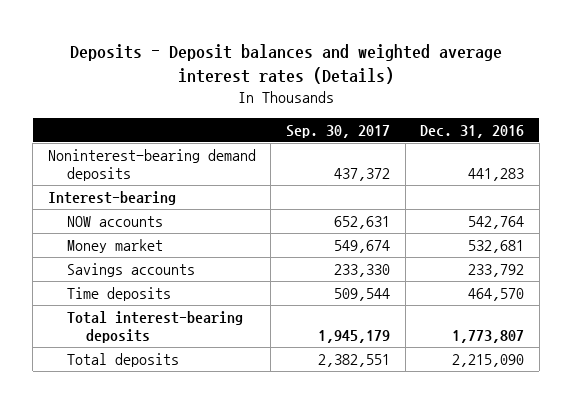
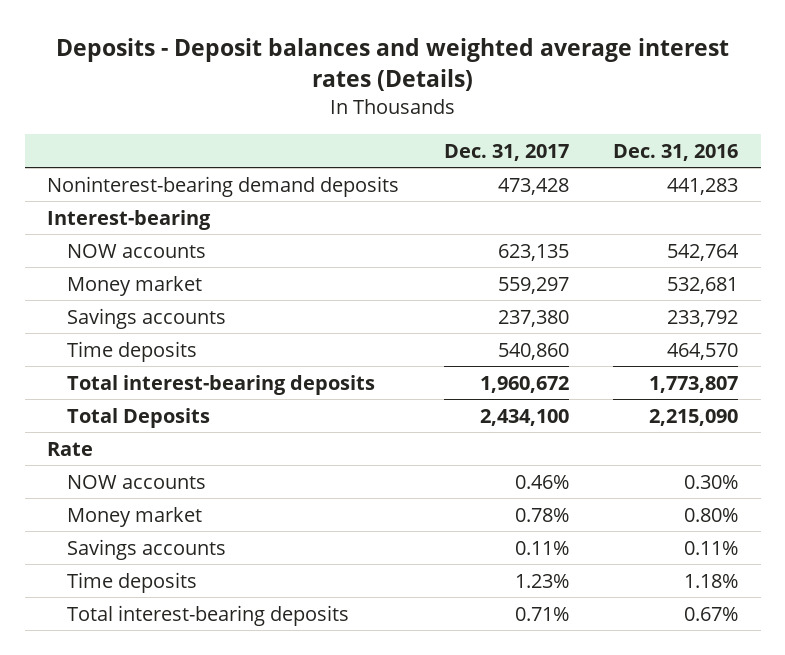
[285,124,390,138] Sep. 30, 2017 -> none
none -> [443,143,569,161] Dec. 31, 2017
[66,353,179,368] Total deposits -> [67,407,211,428] Total Deposits
none -> [46,441,93,456] Rate
none -> [67,474,207,489] NOW accounts
none -> [67,506,203,527] Money market
none -> [67,538,227,560] Savings accounts
none -> [67,571,198,593] Time deposits
none -> [67,604,350,626] Total interest-bearing deposits

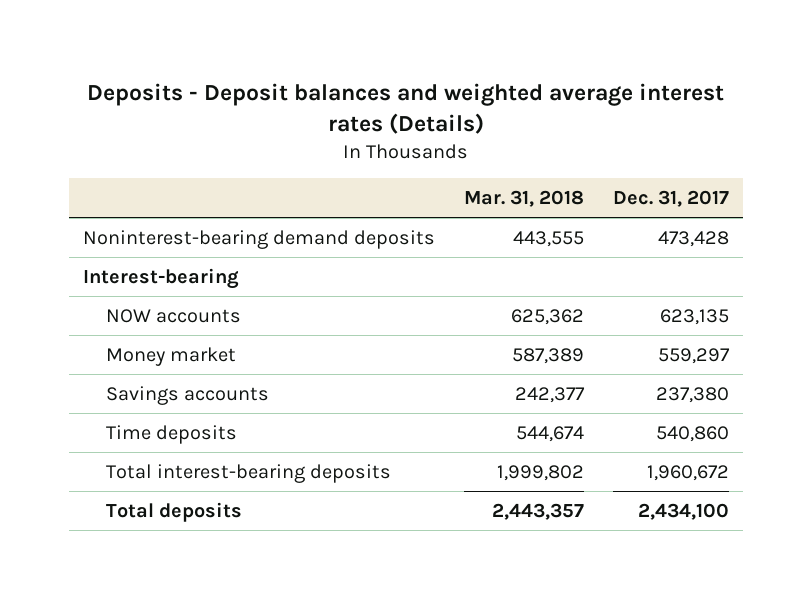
[613,143,739,161] Dec. 31, 2016 -> none
none -> [464,189,585,207] Mar. 31, 2018
[46,441,93,456] Rate -> none
[67,474,207,489] NOW accounts -> none
[67,506,203,527] Money market -> none
[67,538,227,560] Savings accounts -> none
[67,571,198,593] Time deposits -> none
[67,604,350,626] Total interest-bearing deposits -> none
[67,407,211,428] Total Deposits -> [106,501,243,522] Total deposits

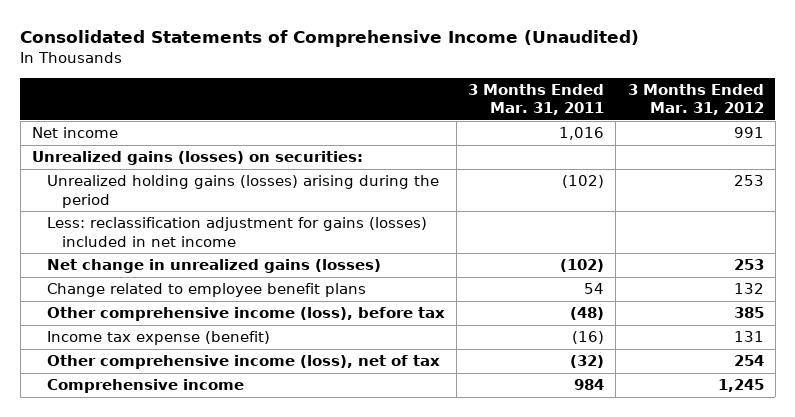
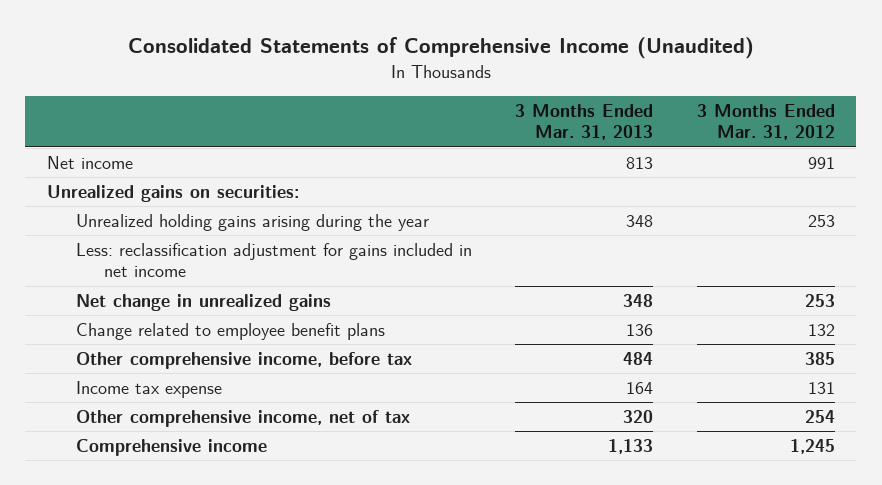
[468,84,605,116] 3 Months Ended Mar. 31, 2011 -> none
none -> [515,103,654,141] 3 Months Ended Mar. 31, 2013
[31,151,363,166] Unrealized gains (losses) on securities: -> [46,185,299,203] Unrealized gains on securities:
[47,175,440,208] Unrealized holding gains (losses) arising during the period -> [75,214,429,232] Unrealized holding gains arising during the year
[47,217,428,247] Less: reclassification adjustment for gains (losses) included in net income -> [75,243,472,278] Less: reclassification adjustment for gains included in net income
[47,259,382,274] Net change in unrealized gains (losses) -> [75,294,331,312] Net change in unrealized gains
[47,307,446,322] Other comprehensive income (loss), before tax -> [75,352,412,370] Other comprehensive income, before tax
[47,331,271,346] Income tax expense (benefit) -> [75,381,222,399] Income tax expense
[47,355,441,370] Other comprehensive income (loss), net of tax -> [75,410,410,428] Other comprehensive income, net of tax

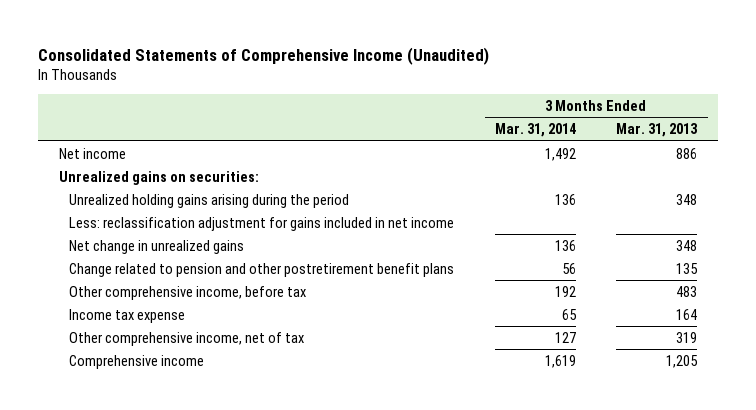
[696,103,835,141] 3 Months Ended Mar. 31, 2012 -> none
none -> [494,123,576,138] Mar. 31, 2014
[626,157,654,170] 813 -> [676,147,698,159] 886
[75,214,429,232] Unrealized holding gains arising during the year -> [69,193,350,208] Unrealized holding gains arising during the period
[75,323,385,341] Change related to employee benefit plans -> [69,262,455,277] Change related to pension and other postretirement benefit plans
[626,324,654,337] 136 -> [676,262,699,274] 135
[623,352,654,366] 484 -> [676,285,698,297] 483
[623,410,654,424] 320 -> [676,331,698,343] 319
[608,439,654,455] 1,133 -> [666,354,699,368] 1,205

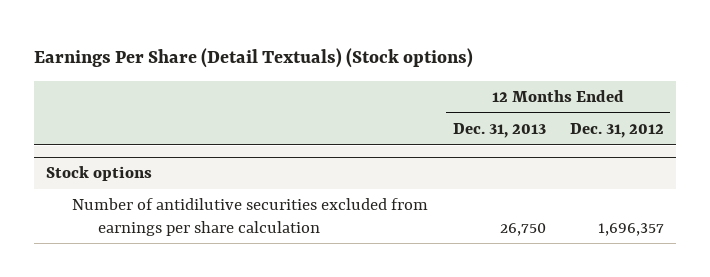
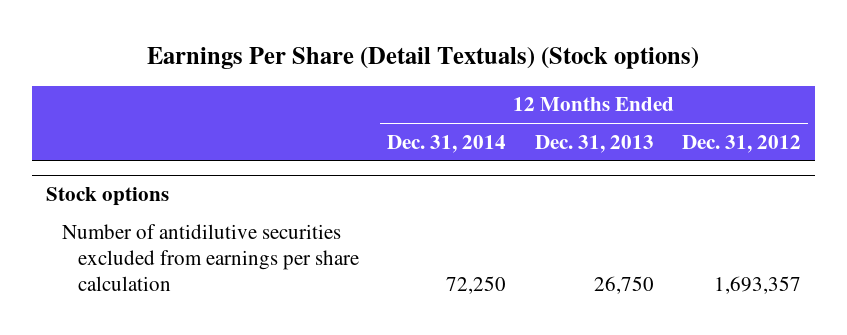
none -> [387,134,507,153] Dec. 31, 2014
[598,222,665,236] 1,696,357 -> [714,276,802,295] 1,693,357

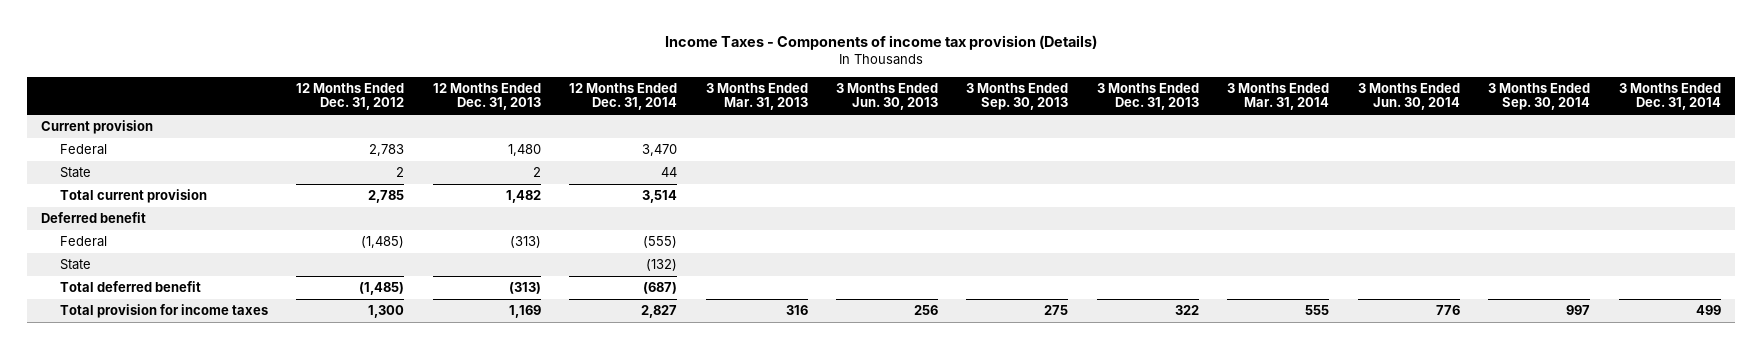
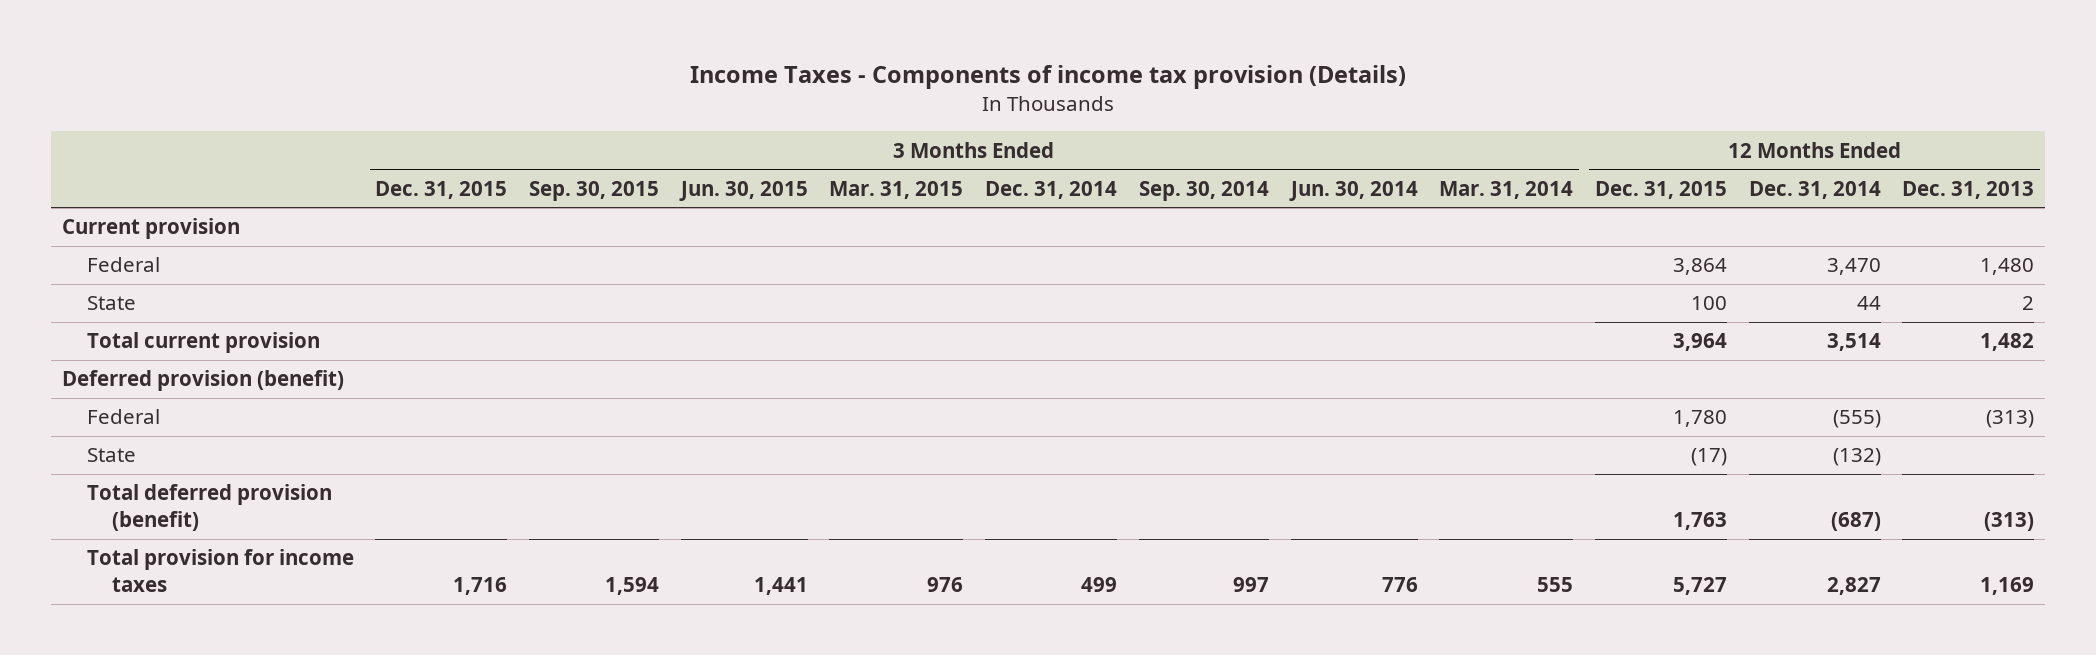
[296,82,405,111] 12 Months Ended Dec. 31, 2012 -> none
[705,82,808,111] 3 Months Ended Mar. 31, 2013 -> none
[835,82,938,111] 3 Months Ended Jun. 30, 2013 -> none
[966,82,1069,111] 3 Months Ended Sep. 30, 2013 -> none
[1096,82,1199,111] 3 Months Ended Dec. 31, 2013 -> none
none -> [375,180,508,199] Dec. 31, 2015
none -> [529,180,660,201] Sep. 30, 2015
none -> [678,180,808,201] Jun. 30, 2015
none -> [829,180,964,199] Mar. 31, 2015
none -> [1594,180,1727,199] Dec. 31, 2015
[41,211,147,223] Deferred benefit -> [61,370,344,392] Deferred provision (benefit)
[59,280,201,292] Total deferred benefit -> [86,484,332,532] Total deferred provision (benefit)

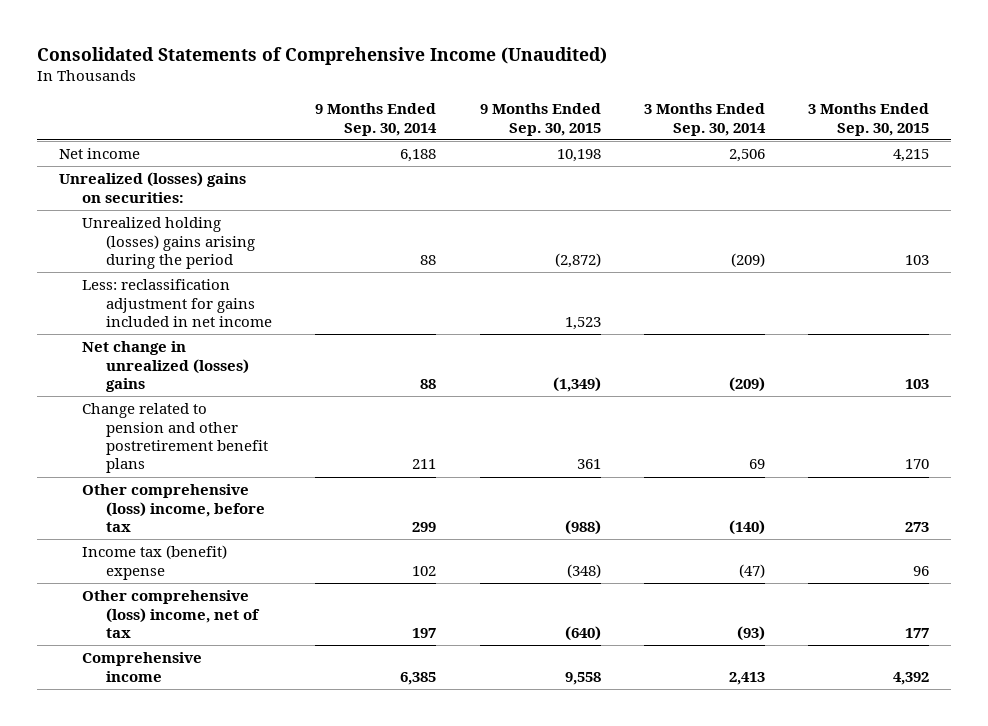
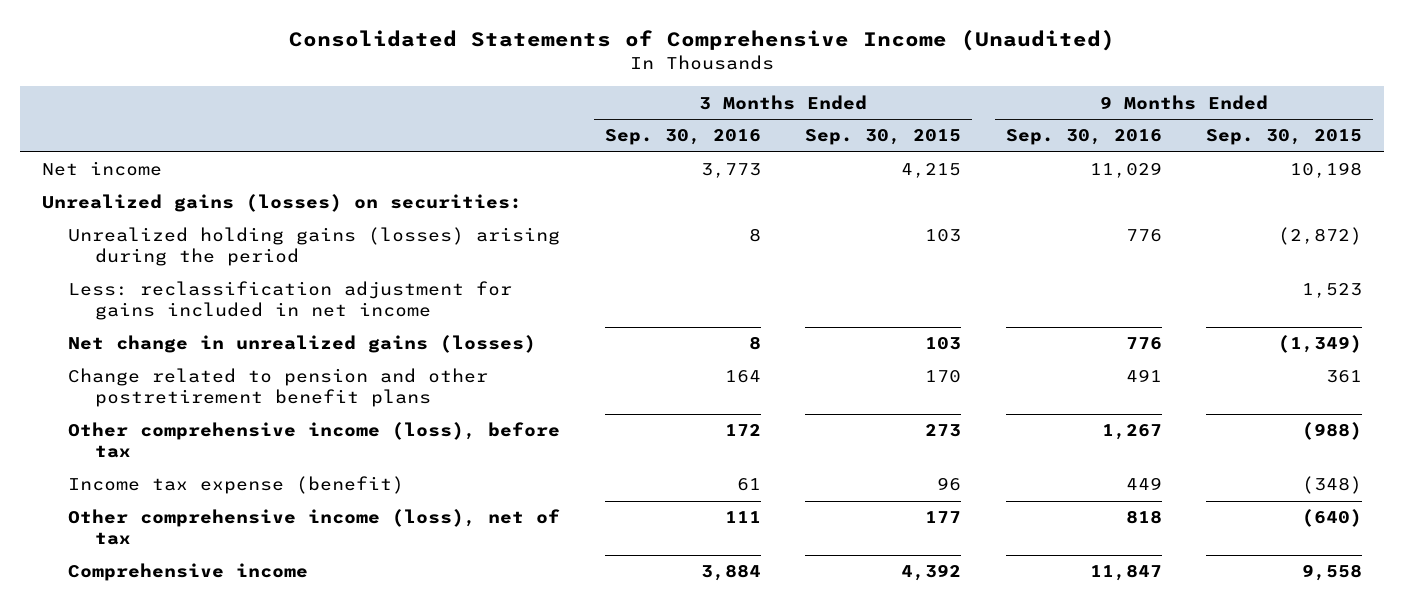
[315,103,438,136] 9 Months Ended Sep. 30, 2014 -> none
[644,103,767,136] 3 Months Ended Sep. 30, 2014 -> none
none -> [604,129,761,146] Sep. 30, 2016
none -> [1005,129,1162,146] Sep. 30, 2016
[58,172,246,203] Unrealized (losses) gains on securities: -> [41,194,522,213] Unrealized gains (losses) on securities:
[82,217,256,269] Unrealized holding (losses) gains arising during the period -> [68,227,561,267] Unrealized holding gains (losses) arising during the period
[82,341,250,392] Net change in unrealized (losses) gains -> [68,335,537,354] Net change in unrealized gains (losses)
[82,484,266,532] Other comprehensive (loss) income, before tax -> [68,422,561,459] Other comprehensive income (loss), before tax
[82,545,228,580] Income tax (benefit) expense -> [68,476,405,495] Income tax expense (benefit)
[82,590,261,638] Other comprehensive (loss) income, net of tax -> [68,509,561,546] Other comprehensive income (loss), net of tax

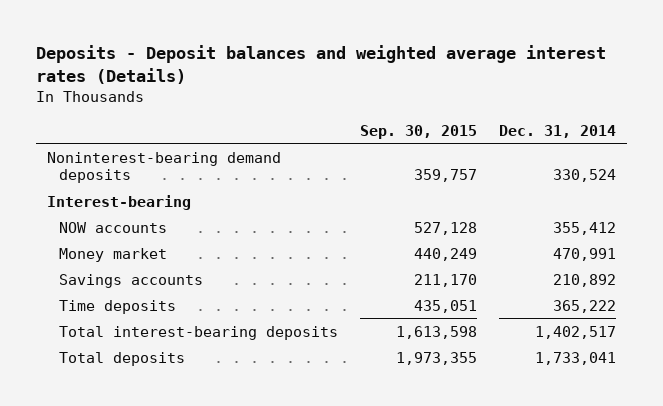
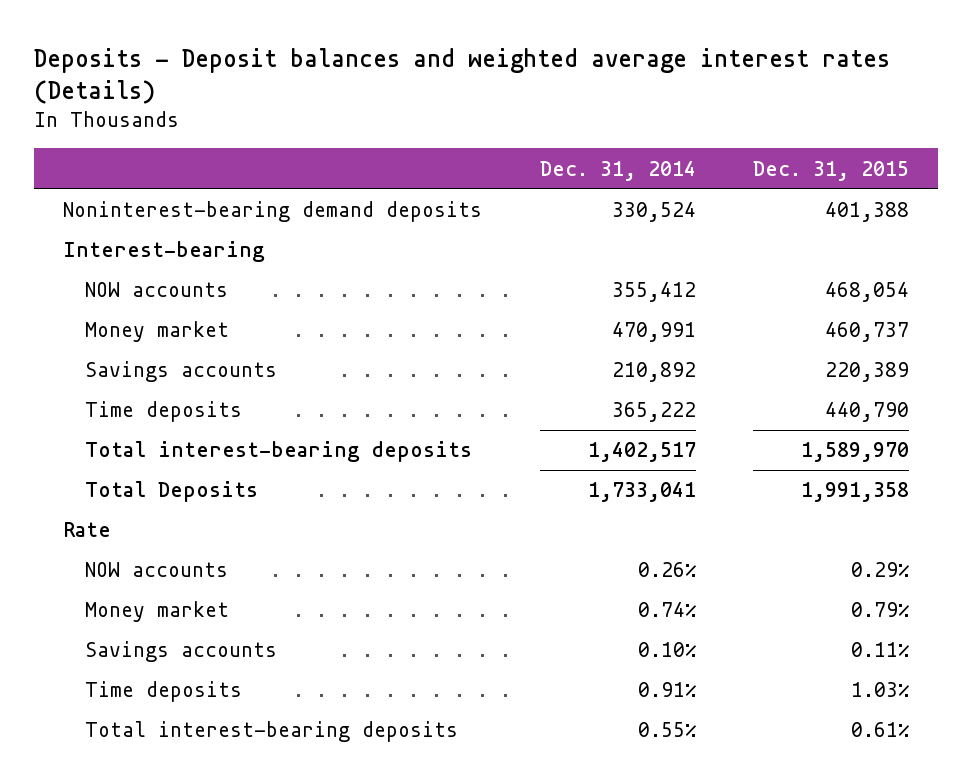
[360,124,478,139] Sep. 30, 2015 -> none
none -> [753,160,910,181] Dec. 31, 2015
[59,351,186,366] Total deposits -> [84,481,258,503] Total Deposits
none -> [62,522,111,538] Rate
none -> [84,562,228,578] NOW accounts
none -> [84,601,229,623] Money market
none -> [84,641,277,663] Savings accounts
none -> [84,681,242,703] Time deposits
none -> [84,721,458,743] Total interest-bearing deposits

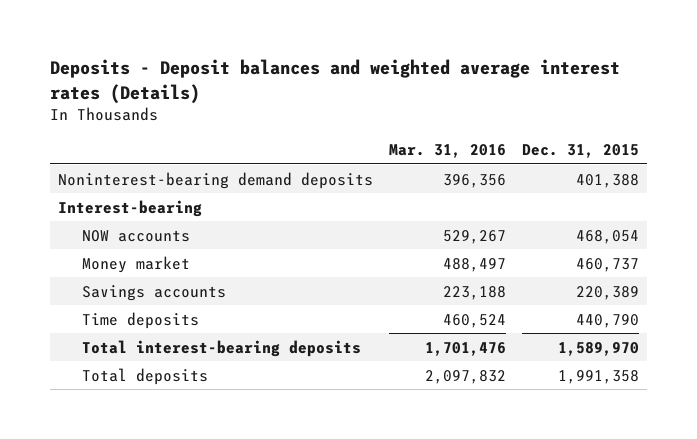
[539,160,696,181] Dec. 31, 2014 -> none
none -> [389,144,507,159] Mar. 31, 2016
[62,522,111,538] Rate -> none
[84,562,228,578] NOW accounts -> none
[84,601,229,623] Money market -> none
[84,641,277,663] Savings accounts -> none
[84,681,242,703] Time deposits -> none
[84,721,458,743] Total interest-bearing deposits -> none
[84,481,258,503] Total Deposits -> [82,367,209,385] Total deposits

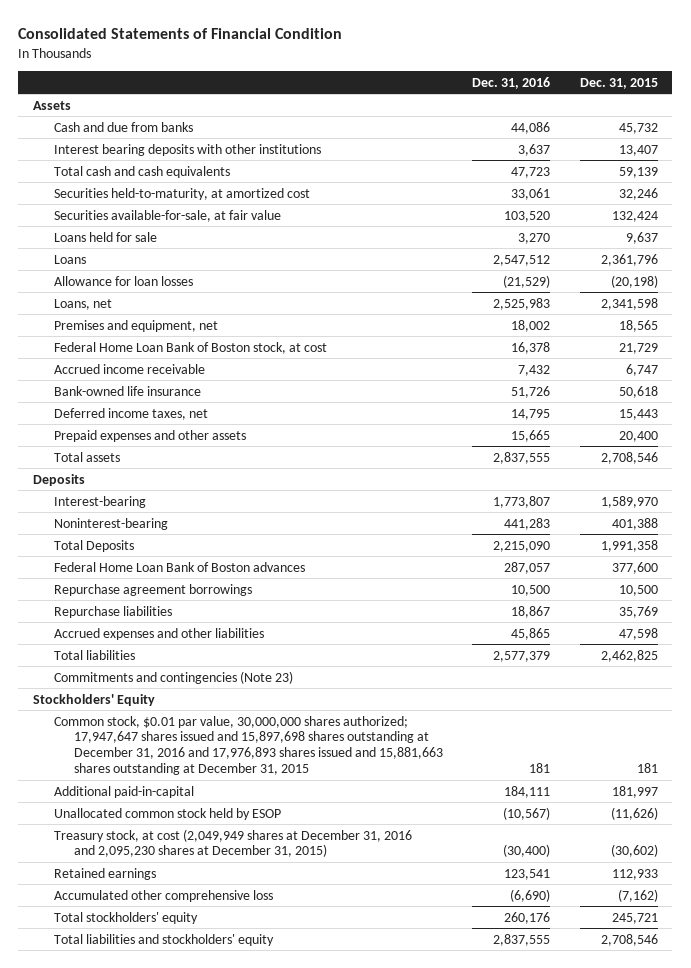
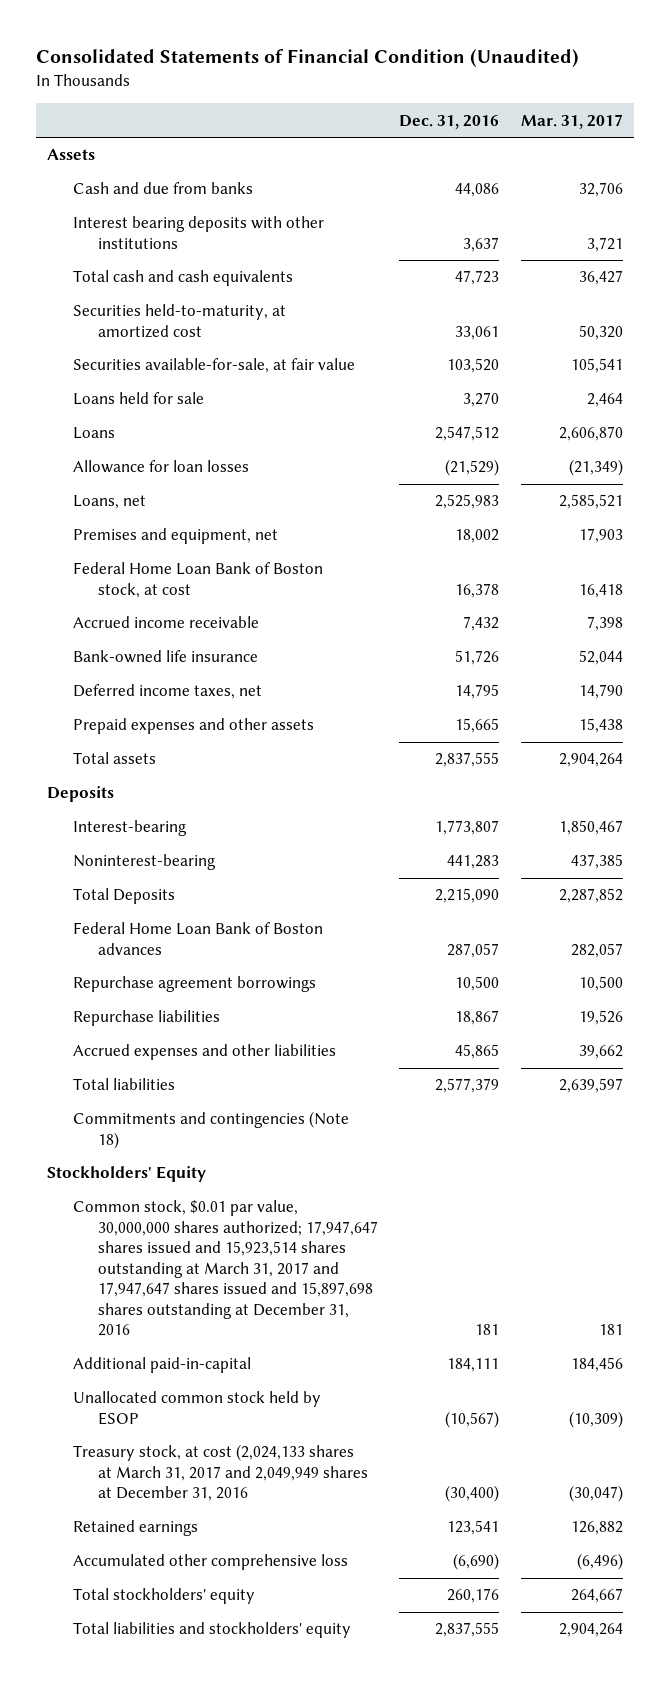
[18,28,343,40] Consolidated Statements of Financial Condition -> [36,48,580,67] Consolidated Statements of Financial Condition (Unaudited)
[579,77,658,89] Dec. 31, 2015 -> none
none -> [520,113,623,129] Mar. 31, 2017
[53,670,293,684] Commitments and contingencies (Note 23) -> [72,1111,349,1149] Commitments and contingencies (Note 18)
[53,715,444,776] Common stock, $0.01 par value, 30,000,000 shares authorized; 17,947,647 shares issued and 15,897,698 shares outstanding at December 31, 2016 and 17,976,893 shares issued and 15,881,663 shares outstanding at December 31, 2015 -> [72,1200,378,1337] Common stock, $0.01 par value, 30,000,000 shares authorized; 17,947,647 shares issued and 15,923,514 shares outstanding at March 31, 2017 and 17,947,647 shares issued and 15,897,698 shares outstanding at December 31, 2016
[53,828,412,858] Treasury stock, at cost (2,049,949 shares at December 31, 2016 and 2,095,230 shares at December 31, 2015) -> [72,1444,368,1502] Treasury stock, at cost (2,024,133 shares at March 31, 2017 and 2,049,949 shares at December 31, 2016

